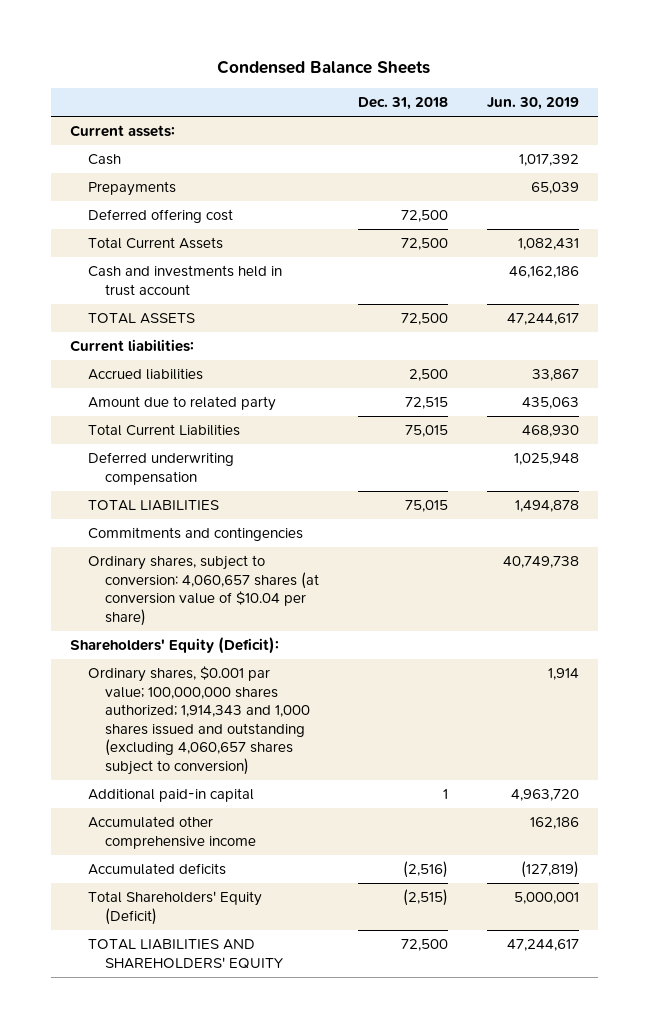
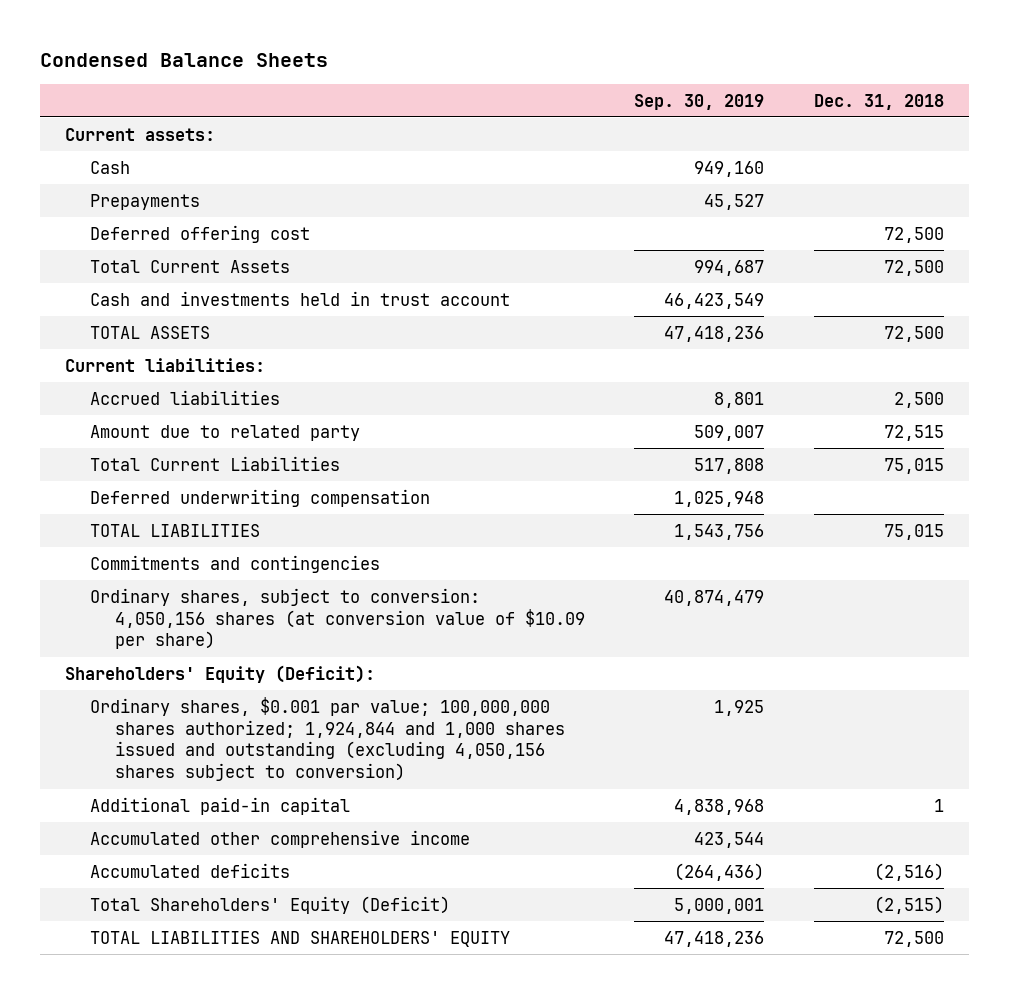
[486,97,579,111] Jun. 30, 2019 -> none
none -> [634,93,765,110] Sep. 30, 2019
[87,555,320,626] Ordinary shares, subject to conversion: 4,060,657 shares (at conversion value of $10.04 per share) -> [89,587,585,650] Ordinary shares, subject to conversion: 4,050,156 shares (at conversion value of $10.09 per share)
[87,666,311,775] Ordinary shares, $0.001 par value; 100,000,000 shares authorized; 1,914,343 and 1,000 shares issued and outstanding (excluding 4,060,657 shares subject to conversion) -> [89,696,565,782] Ordinary shares, $0.001 par value; 100,000,000 shares authorized; 1,924,844 and 1,000 shares issued and outstanding (excluding 4,050,156 shares subject to conversion)

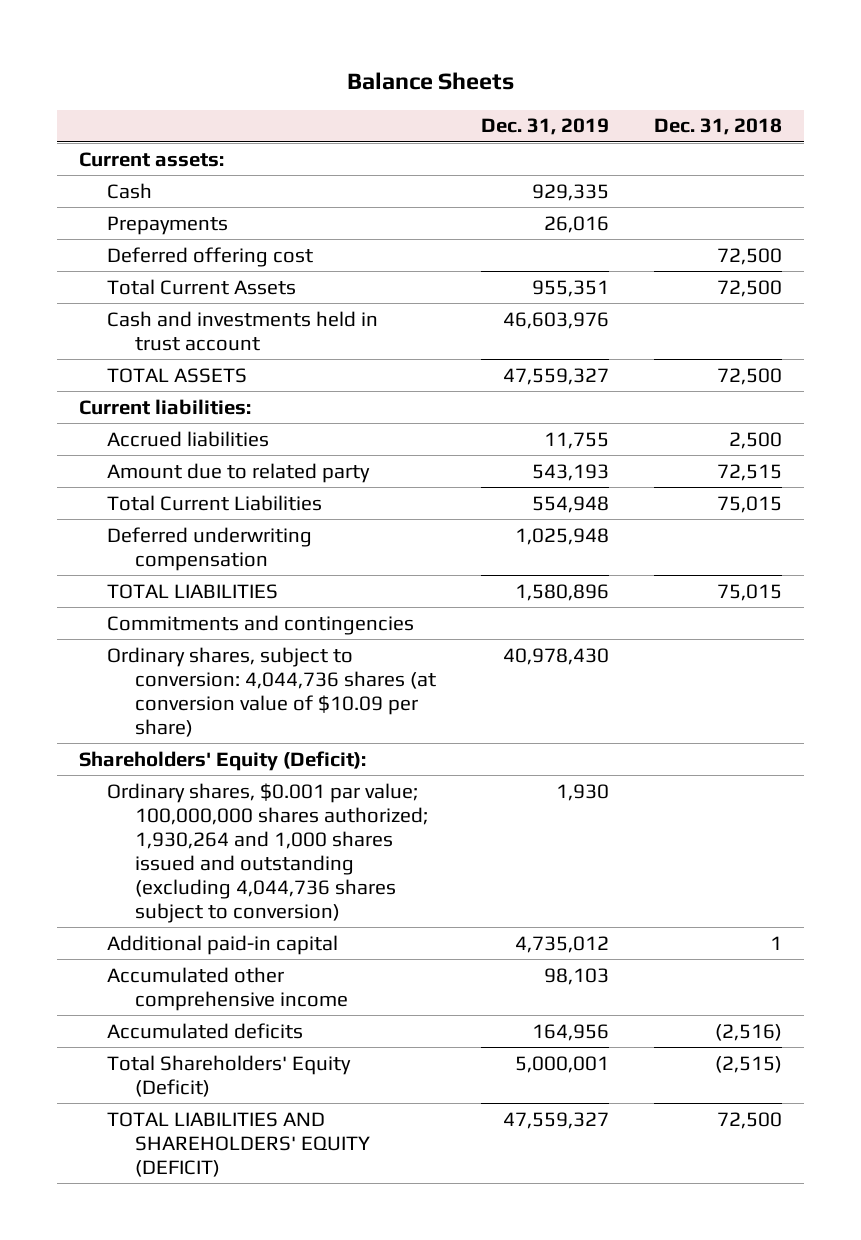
[39,52,328,67] Condensed Balance Sheets -> [346,71,514,90] Balance Sheets
[634,93,765,110] Sep. 30, 2019 -> none
none -> [481,118,610,136] Dec. 31, 2019
[89,587,585,650] Ordinary shares, subject to conversion: 4,050,156 shares (at conversion value of $10.09 per share) -> [107,646,437,737] Ordinary shares, subject to conversion: 4,044,736 shares (at conversion value of $10.09 per share)
[89,696,565,782] Ordinary shares, $0.001 par value; 100,000,000 shares authorized; 1,924,844 and 1,000 shares issued and outstanding (excluding 4,050,156 shares subject to conversion) -> [107,782,429,923] Ordinary shares, $0.001 par value; 100,000,000 shares authorized; 1,930,264 and 1,000 shares issued and outstanding (excluding 4,044,736 shares subject to conversion)
[89,930,510,947] TOTAL LIABILITIES AND SHAREHOLDERS' EQUITY -> [107,1111,371,1177] TOTAL LIABILITIES AND SHAREHOLDERS' EQUITY (DEFICIT)

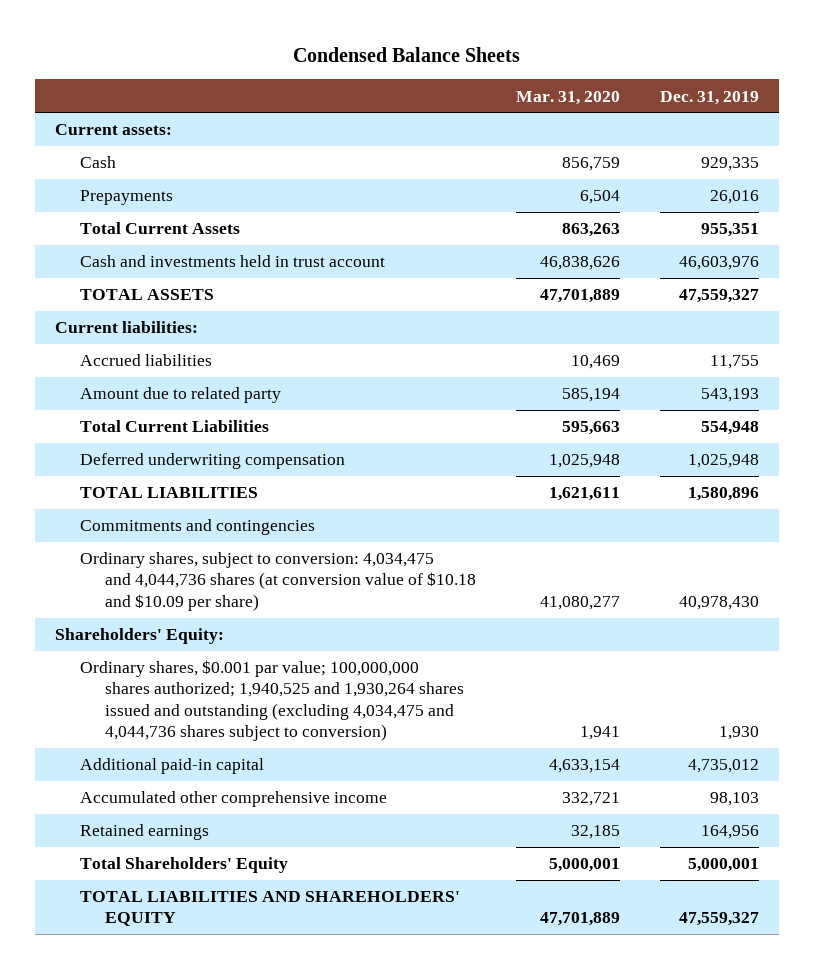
[346,71,514,90] Balance Sheets -> [293,46,521,62] Condensed Balance Sheets
[653,118,782,136] Dec. 31, 2018 -> none
none -> [516,90,621,105] Mar. 31, 2020
[107,246,314,267] Deferred offering cost -> none
[107,646,437,737] Ordinary shares, subject to conversion: 4,044,736 shares (at conversion value of $10.09 per share) -> [80,552,477,611] Ordinary shares, subject to conversion: 4,034,475 and 4,044,736 shares (at conversion value of $10.18 and $10.09 per share)
[79,750,367,771] Shareholders' Equity (Deficit): -> [54,628,224,645] Shareholders' Equity:
[107,782,429,923] Ordinary shares, $0.001 par value; 100,000,000 shares authorized; 1,930,264 and 1,000 shares issued and outstanding (excluding 4,044,736 shares subject to conversion) -> [80,660,465,742] Ordinary shares, $0.001 par value; 100,000,000 shares authorized; 1,940,525 and 1,930,264 shares issued and outstanding (excluding 4,034,475 and 4,044,736 shares subject to conversion)
[107,1022,304,1039] Accumulated deficits -> [80,824,210,841] Retained earnings
[107,1054,352,1097] Total Shareholders' Equity (Deficit) -> [80,857,289,874] Total Shareholders' Equity
[107,1111,371,1177] TOTAL LIABILITIES AND SHAREHOLDERS' EQUITY (DEFICIT) -> [80,891,461,927] TOTAL LIABILITIES AND SHAREHOLDERS' EQUITY

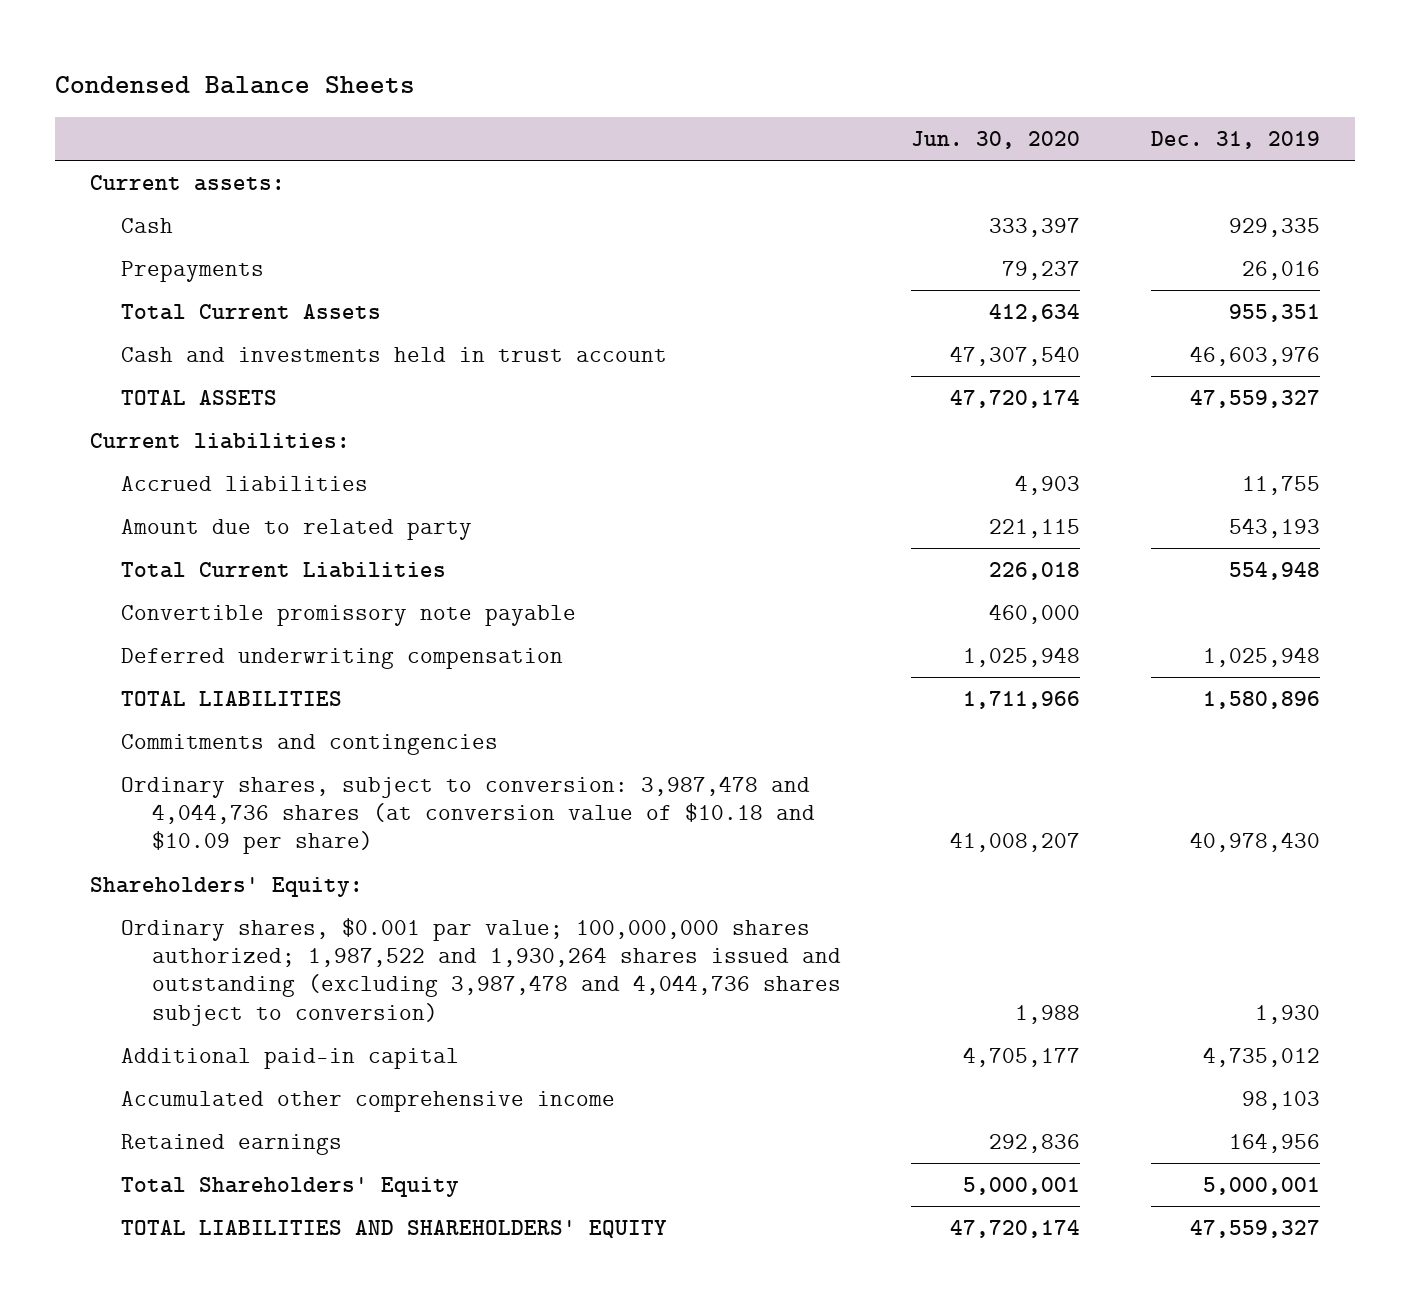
[516,90,621,105] Mar. 31, 2020 -> none
none -> [911,131,1081,150] Jun. 30, 2020
none -> [121,605,577,627] Convertible promissory note payable
[80,552,477,611] Ordinary shares, subject to conversion: 4,034,475 and 4,044,736 shares (at conversion value of $10.18 and $10.09 per share) -> [121,776,815,855] Ordinary shares, subject to conversion: 3,987,478 and 4,044,736 shares (at conversion value of $10.18 and $10.09 per share)
[80,660,465,742] Ordinary shares, $0.001 par value; 100,000,000 shares authorized; 1,940,525 and 1,930,264 shares issued and outstanding (excluding 4,034,475 and 4,044,736 shares subject to conversion) -> [121,918,841,1026] Ordinary shares, $0.001 par value; 100,000,000 shares authorized; 1,987,522 and 1,930,264 shares issued and outstanding (excluding 3,987,478 and 4,044,736 shares subject to conversion)

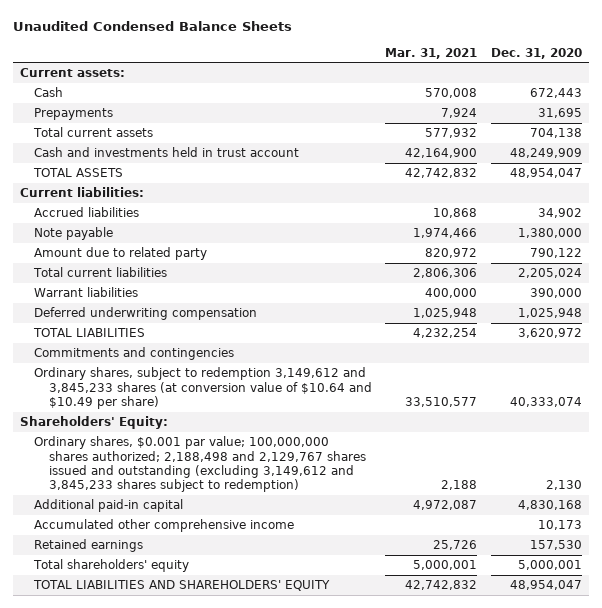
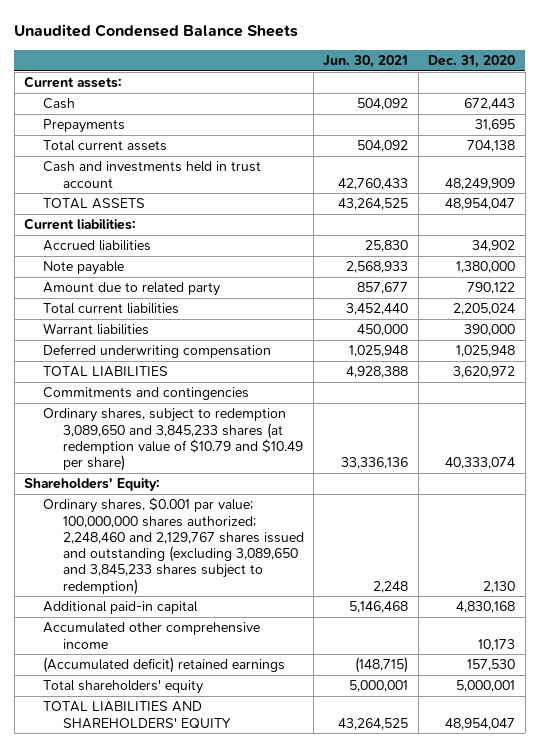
[385,47,478,59] Mar. 31, 2021 -> none
none -> [323,55,409,69] Jun. 30, 2021
[34,367,372,410] Ordinary shares, subject to redemption 3,149,612 and 3,845,233 shares (at conversion value of $10.64 and $10.49 per share) -> [43,408,303,472] Ordinary shares, subject to redemption 3,089,650 and 3,845,233 shares (at redemption value of $10.79 and $10.49 per share)
[34,436,366,493] Ordinary shares, $0.001 par value; 100,000,000 shares authorized; 2,188,498 and 2,129,767 shares issued and outstanding (excluding 3,149,612 and 3,845,233 shares subject to redemption) -> [43,497,304,595] Ordinary shares, $0.001 par value; 100,000,000 shares authorized; 2,248,460 and 2,129,767 shares issued and outstanding (excluding 3,089,650 and 3,845,233 shares subject to redemption)
[34,539,144,553] Retained earnings -> [43,657,286,674] (Accumulated deficit) retained earnings

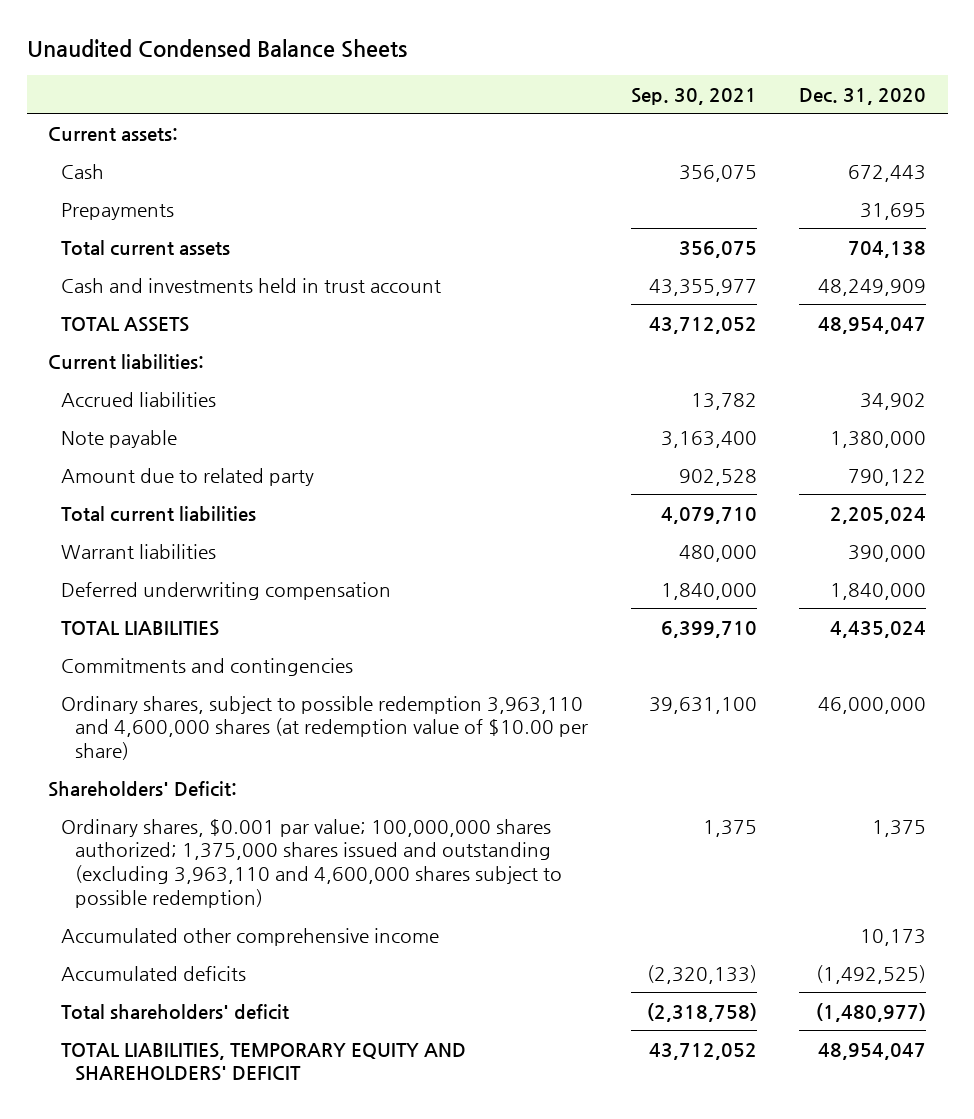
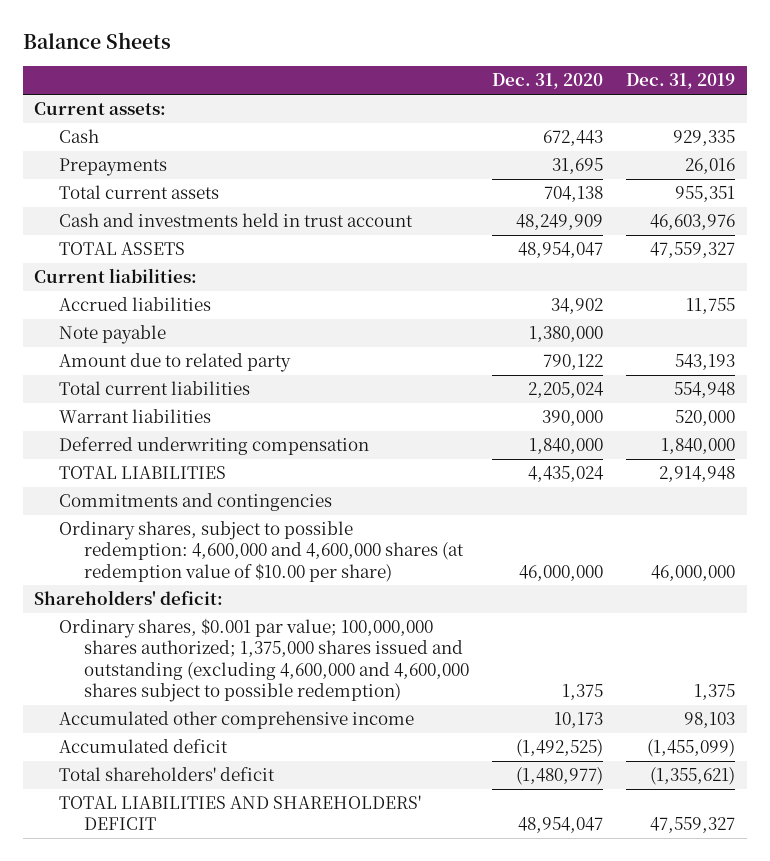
[26,39,407,59] Unaudited Condensed Balance Sheets -> [22,32,171,50] Balance Sheets
[630,87,757,105] Sep. 30, 2021 -> none
none -> [626,73,736,90] Dec. 31, 2019
[61,695,588,761] Ordinary shares, subject to possible redemption 3,963,110 and 4,600,000 shares (at redemption value of $10.00 per share) -> [58,521,464,582] Ordinary shares, subject to possible redemption: 4,600,000 and 4,600,000 shares (at redemption value of $10.00 per share)
[47,780,237,797] Shareholders' Deficit: -> [34,590,224,606] Shareholders' deficit:
[61,818,562,908] Ordinary shares, $0.001 par value; 100,000,000 shares authorized; 1,375,000 shares issued and outstanding (excluding 3,963,110 and 4,600,000 shares subject to possible redemption) -> [58,618,469,702] Ordinary shares, $0.001 par value; 100,000,000 shares authorized; 1,375,000 shares issued and outstanding (excluding 4,600,000 and 4,600,000 shares subject to possible redemption)
[61,965,247,981] Accumulated deficits -> [58,739,228,754] Accumulated deficit
[61,1042,467,1082] TOTAL LIABILITIES, TEMPORARY EQUITY AND SHAREHOLDERS' DEFICIT -> [58,795,421,831] TOTAL LIABILITIES AND SHAREHOLDERS' DEFICIT

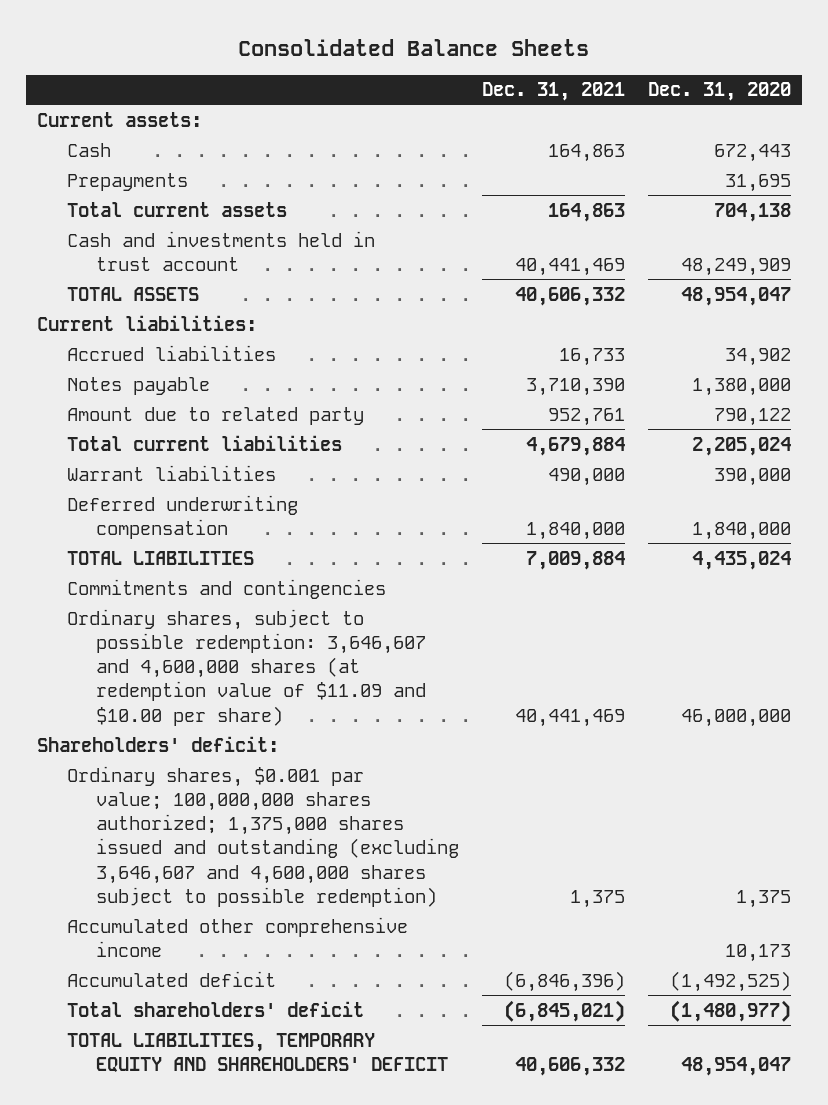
[22,32,171,50] Balance Sheets -> [238,38,590,56] Consolidated Balance Sheets
[626,73,736,90] Dec. 31, 2019 -> none
none -> [482,82,626,102] Dec. 31, 2021
[58,325,166,345] Note payable -> [66,376,210,395] Notes payable
[58,521,464,582] Ordinary shares, subject to possible redemption: 4,600,000 and 4,600,000 shares (at redemption value of $10.00 per share) -> [66,608,427,726] Ordinary shares, subject to possible redemption: 3,646,607 and 4,600,000 shares (at redemption value of $11.09 and $10.00 per share)
[58,618,469,702] Ordinary shares, $0.001 par value; 100,000,000 shares authorized; 1,375,000 shares issued and outstanding (excluding 4,600,000 and 4,600,000 shares subject to possible redemption) -> [66,765,460,908] Ordinary shares, $0.001 par value; 100,000,000 shares authorized; 1,375,000 shares issued and outstanding (excluding 3,646,607 and 4,600,000 shares subject to possible redemption)
[58,795,421,831] TOTAL LIABILITIES AND SHAREHOLDERS' DEFICIT -> [66,1032,449,1072] TOTAL LIABILITIES, TEMPORARY EQUITY AND SHAREHOLDERS' DEFICIT

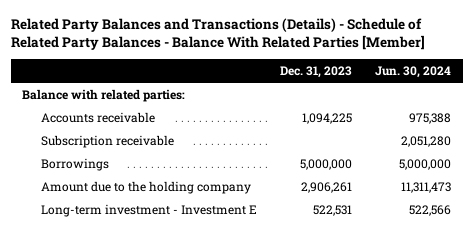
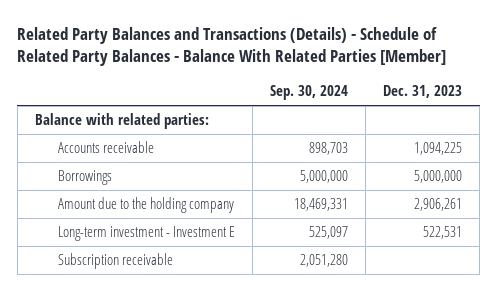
[375,66,452,79] Jun. 30, 2024 -> none
none -> [270,85,349,101] Sep. 30, 2024
[40,134,174,148] Subscription receivable -> [57,253,173,270] Subscription receivable

